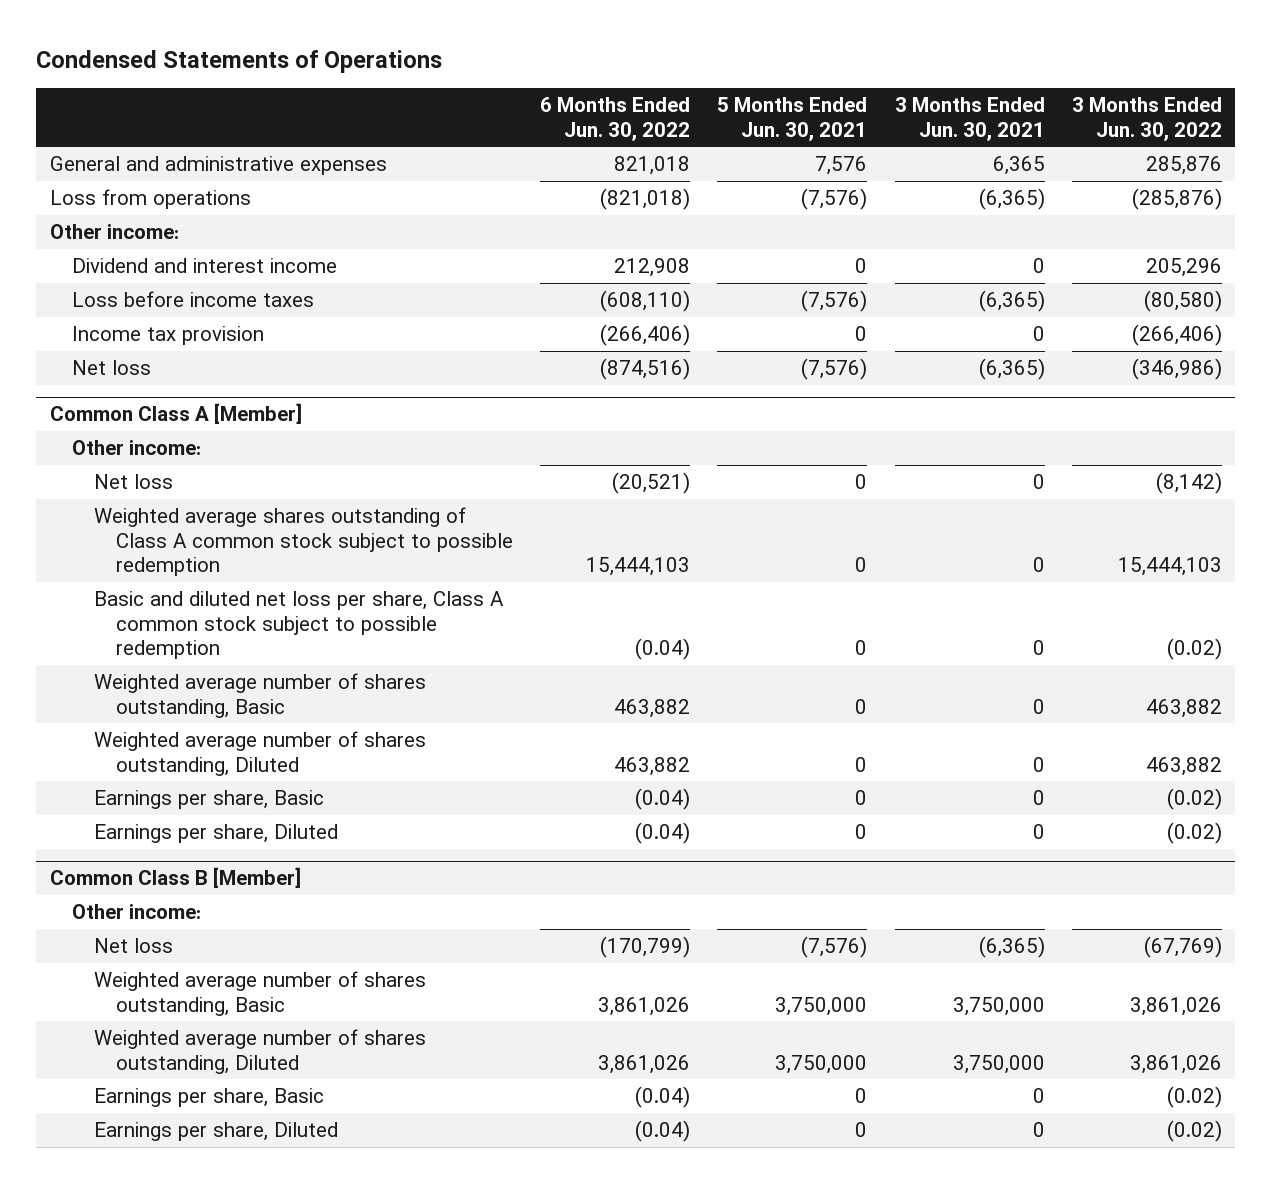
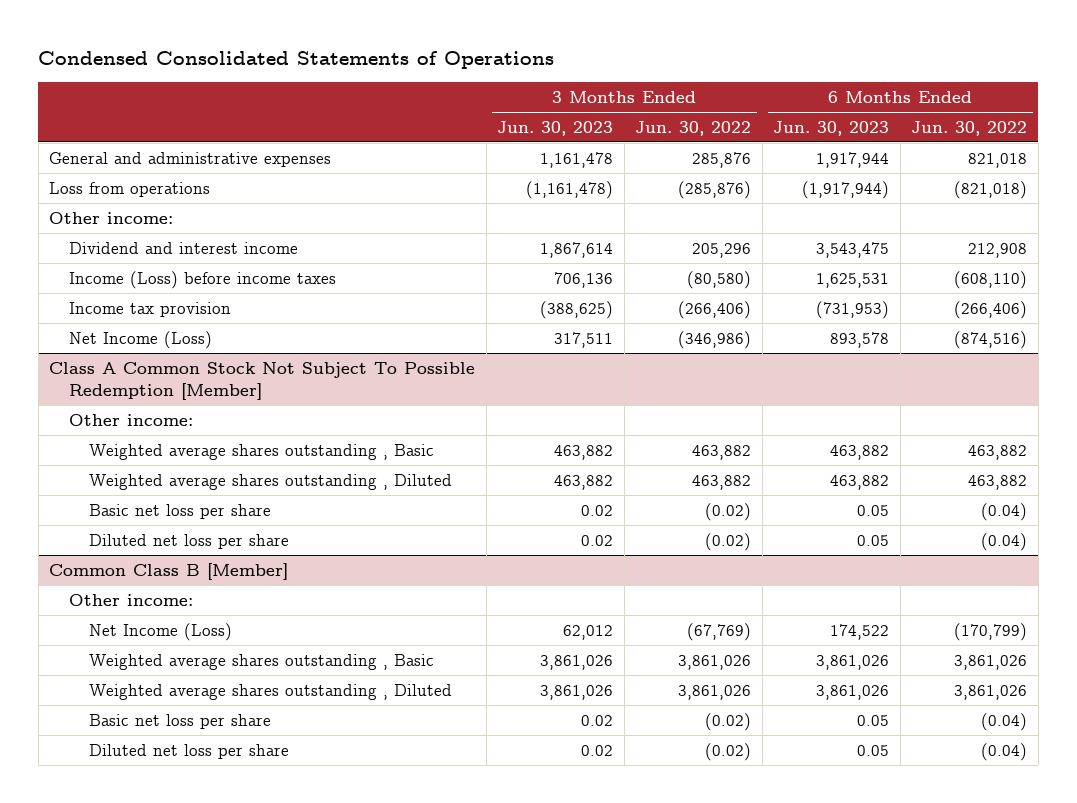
[36,49,443,73] Condensed Statements of Operations -> [38,51,555,70] Condensed Consolidated Statements of Operations
[717,97,868,141] 5 Months Ended Jun. 30, 2021 -> none
[894,97,1045,141] 3 Months Ended Jun. 30, 2021 -> none
none -> [497,120,614,136] Jun. 30, 2023
none -> [773,120,890,136] Jun. 30, 2023
[71,291,314,308] Loss before income taxes -> [69,270,337,289] Income (Loss) before income taxes
[49,403,302,425] Common Class A [Member] -> none
[71,360,151,376] Net loss -> [69,330,213,349] Net Income (Loss)
none -> [49,361,476,401] Class A Common Stock Not Subject To Possible Redemption [Member]
[93,474,173,490] Net loss -> none
[93,507,514,577] Weighted average shares outstanding of Class A common stock subject to possible redemption -> none
[93,591,504,660] Basic and diluted net loss per share, Class A common stock subject to possible redemption -> none
[93,673,426,718] Weighted average number of shares outstanding, Basic -> [88,443,434,460] Weighted average shares outstanding , Basic
[93,731,426,776] Weighted average number of shares outstanding, Diluted -> [88,473,452,490] Weighted average shares outstanding , Diluted
[93,790,324,810] Earnings per share, Basic -> [88,503,271,519] Basic net loss per share
[93,824,338,844] Earnings per share, Diluted -> [88,533,289,549] Diluted net loss per share
[93,938,173,954] Net loss -> [88,622,232,641] Net Income (Loss)
[93,971,426,1016] Weighted average number of shares outstanding, Basic -> [88,653,434,670] Weighted average shares outstanding , Basic
[93,1029,426,1074] Weighted average number of shares outstanding, Diluted -> [88,683,452,700] Weighted average shares outstanding , Diluted
[93,1088,324,1108] Earnings per share, Basic -> [88,713,271,729] Basic net loss per share
[93,1122,338,1142] Earnings per share, Diluted -> [88,743,289,759] Diluted net loss per share

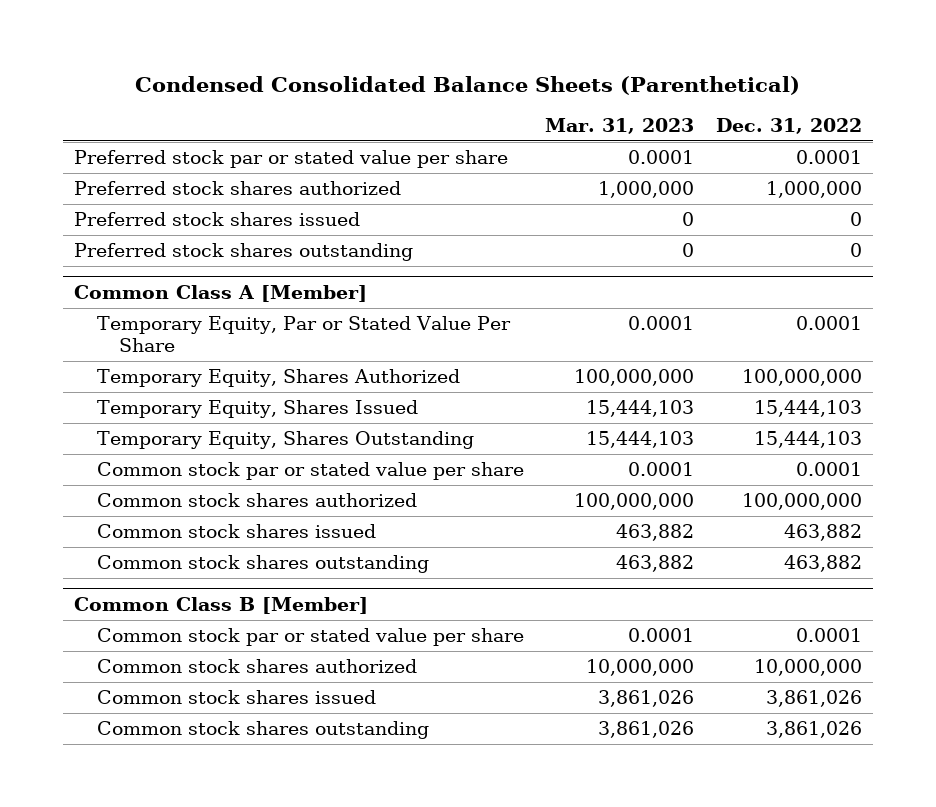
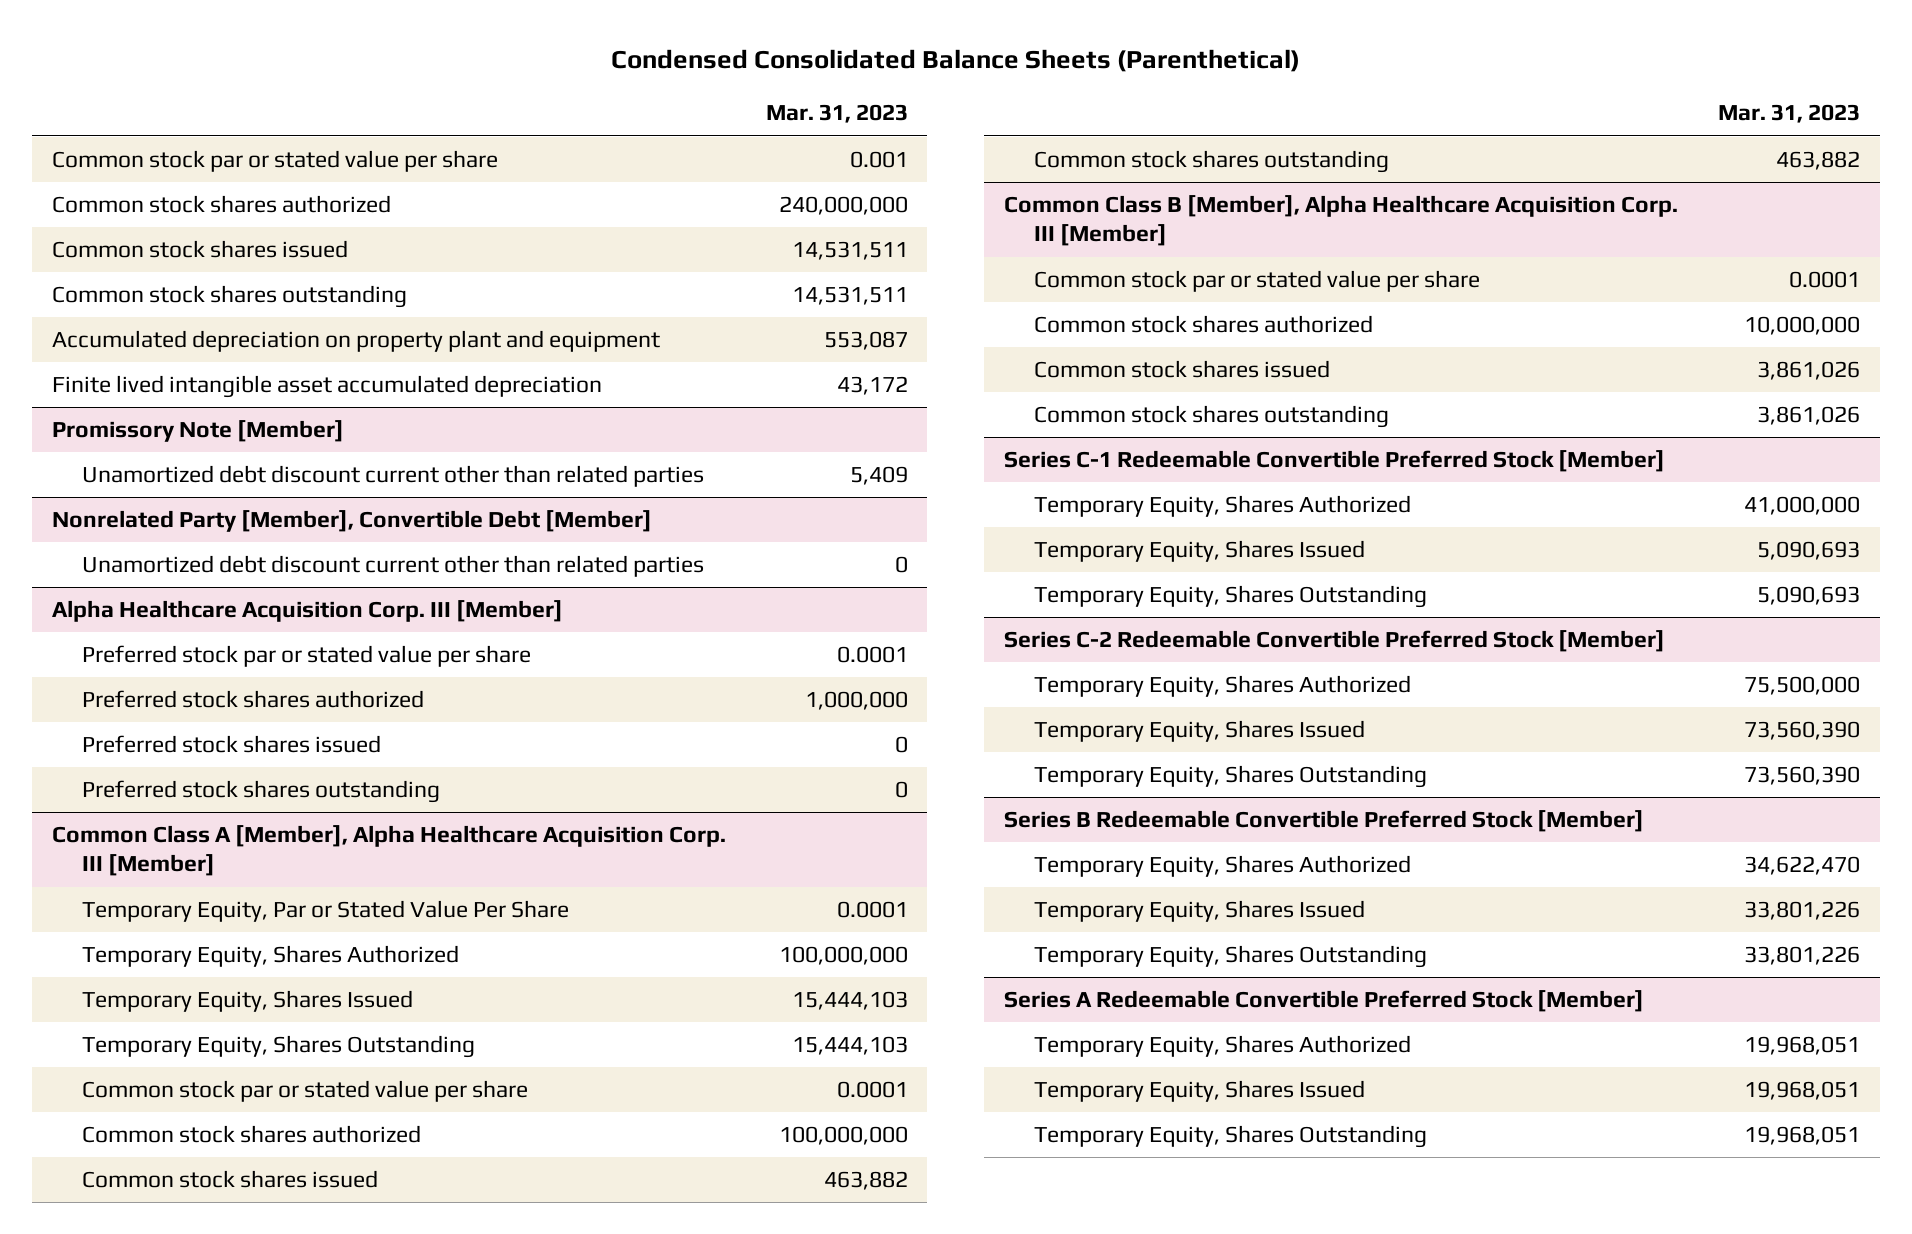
[715,118,862,135] Dec. 31, 2022 -> none
none -> [52,149,499,172] Common stock par or stated value per share
none -> [52,194,392,213] Common stock shares authorized
none -> [52,239,349,258] Common stock shares issued
none -> [52,284,408,308] Common stock shares outstanding
none -> [52,329,661,352] Accumulated depreciation on property plant and equipment
none -> [52,374,603,398] Finite lived intangible asset accumulated depreciation
none -> [52,419,345,442] Promissory Note [Member]
none -> [82,464,705,487] Unamortized debt discount current other than related parties
none -> [52,509,653,532] Nonrelated Party [Member], Convertible Debt [Member]
none -> [82,554,705,577] Unamortized debt discount current other than related parties
none -> [52,599,564,622] Alpha Healthcare Acquisition Corp. III [Member]
[74,284,368,302] Common Class A [Member] -> none
none -> [52,824,727,877] Common Class A [Member], Alpha Healthcare Acquisition Corp. III [Member]
[74,596,369,614] Common Class B [Member] -> none
none -> [1004,194,1679,247] Common Class B [Member], Alpha Healthcare Acquisition Corp. III [Member]
none -> [1004,449,1666,472] Series C-1 Redeemable Convertible Preferred Stock [Member]
none -> [1034,494,1412,517] Temporary Equity, Shares Authorized
none -> [1034,539,1366,562] Temporary Equity, Shares Issued
none -> [1034,584,1428,608] Temporary Equity, Shares Outstanding
none -> [1004,629,1666,652] Series C-2 Redeemable Convertible Preferred Stock [Member]
none -> [1034,674,1412,697] Temporary Equity, Shares Authorized
none -> [1034,719,1366,742] Temporary Equity, Shares Issued
none -> [1034,764,1428,788] Temporary Equity, Shares Outstanding
none -> [1004,809,1645,832] Series B Redeemable Convertible Preferred Stock [Member]
none -> [1034,854,1412,877] Temporary Equity, Shares Authorized
none -> [1034,899,1366,922] Temporary Equity, Shares Issued
none -> [1034,944,1428,968] Temporary Equity, Shares Outstanding
none -> [1004,989,1645,1012] Series A Redeemable Convertible Preferred Stock [Member]
none -> [1034,1034,1412,1057] Temporary Equity, Shares Authorized
none -> [1034,1079,1366,1102] Temporary Equity, Shares Issued
none -> [1034,1124,1428,1148] Temporary Equity, Shares Outstanding

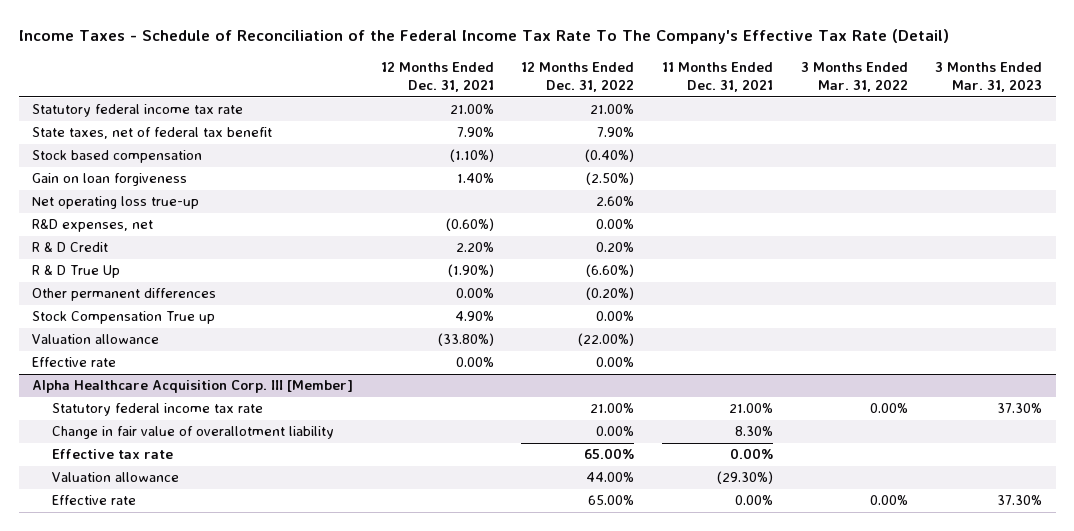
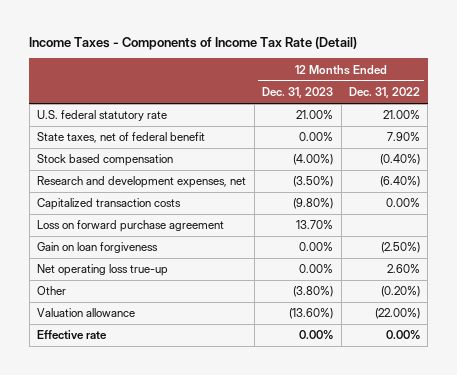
[18,28,949,44] Income Taxes - Schedule of Reconciliation of the Federal Income Tax Rate To The Company's Effective Tax Rate (Detail) -> [29,37,358,51] Income Taxes - Components of Income Tax Rate (Detail)
[380,61,494,93] 12 Months Ended Dec. 31, 2021 -> none
[661,61,773,93] 11 Months Ended Dec. 31, 2021 -> none
[800,61,908,93] 3 Months Ended Mar. 31, 2022 -> none
[935,61,1043,93] 3 Months Ended Mar. 31, 2023 -> none
none -> [262,87,334,99] Dec. 31, 2023
[32,104,244,118] Statutory federal income tax rate -> [37,110,168,122] U.S. federal statutory rate
[32,127,273,140] State taxes, net of federal tax benefit -> [37,132,206,144] State taxes, net of federal benefit
none -> [37,176,247,189] Research and development expenses, net
none -> [37,198,182,211] Capitalized transaction costs
none -> [37,220,225,233] Loss on forward purchase agreement
[32,219,154,233] R&D expenses, net -> none
[32,242,109,253] R & D Credit -> none
[32,265,121,279] R & D True Up -> none
[32,311,216,325] Stock Compensation True up -> none
[32,288,217,302] Other permanent differences -> [37,286,67,296] Other
[32,380,354,394] Alpha Healthcare Acquisition Corp. III [Member] -> none
[51,403,263,417] Statutory federal income tax rate -> none
[51,426,334,440] Change in fair value of overallotment liability -> none
[51,449,173,460] Effective tax rate -> none
[51,472,179,483] Valuation allowance -> none
[51,495,136,506] Effective rate -> none

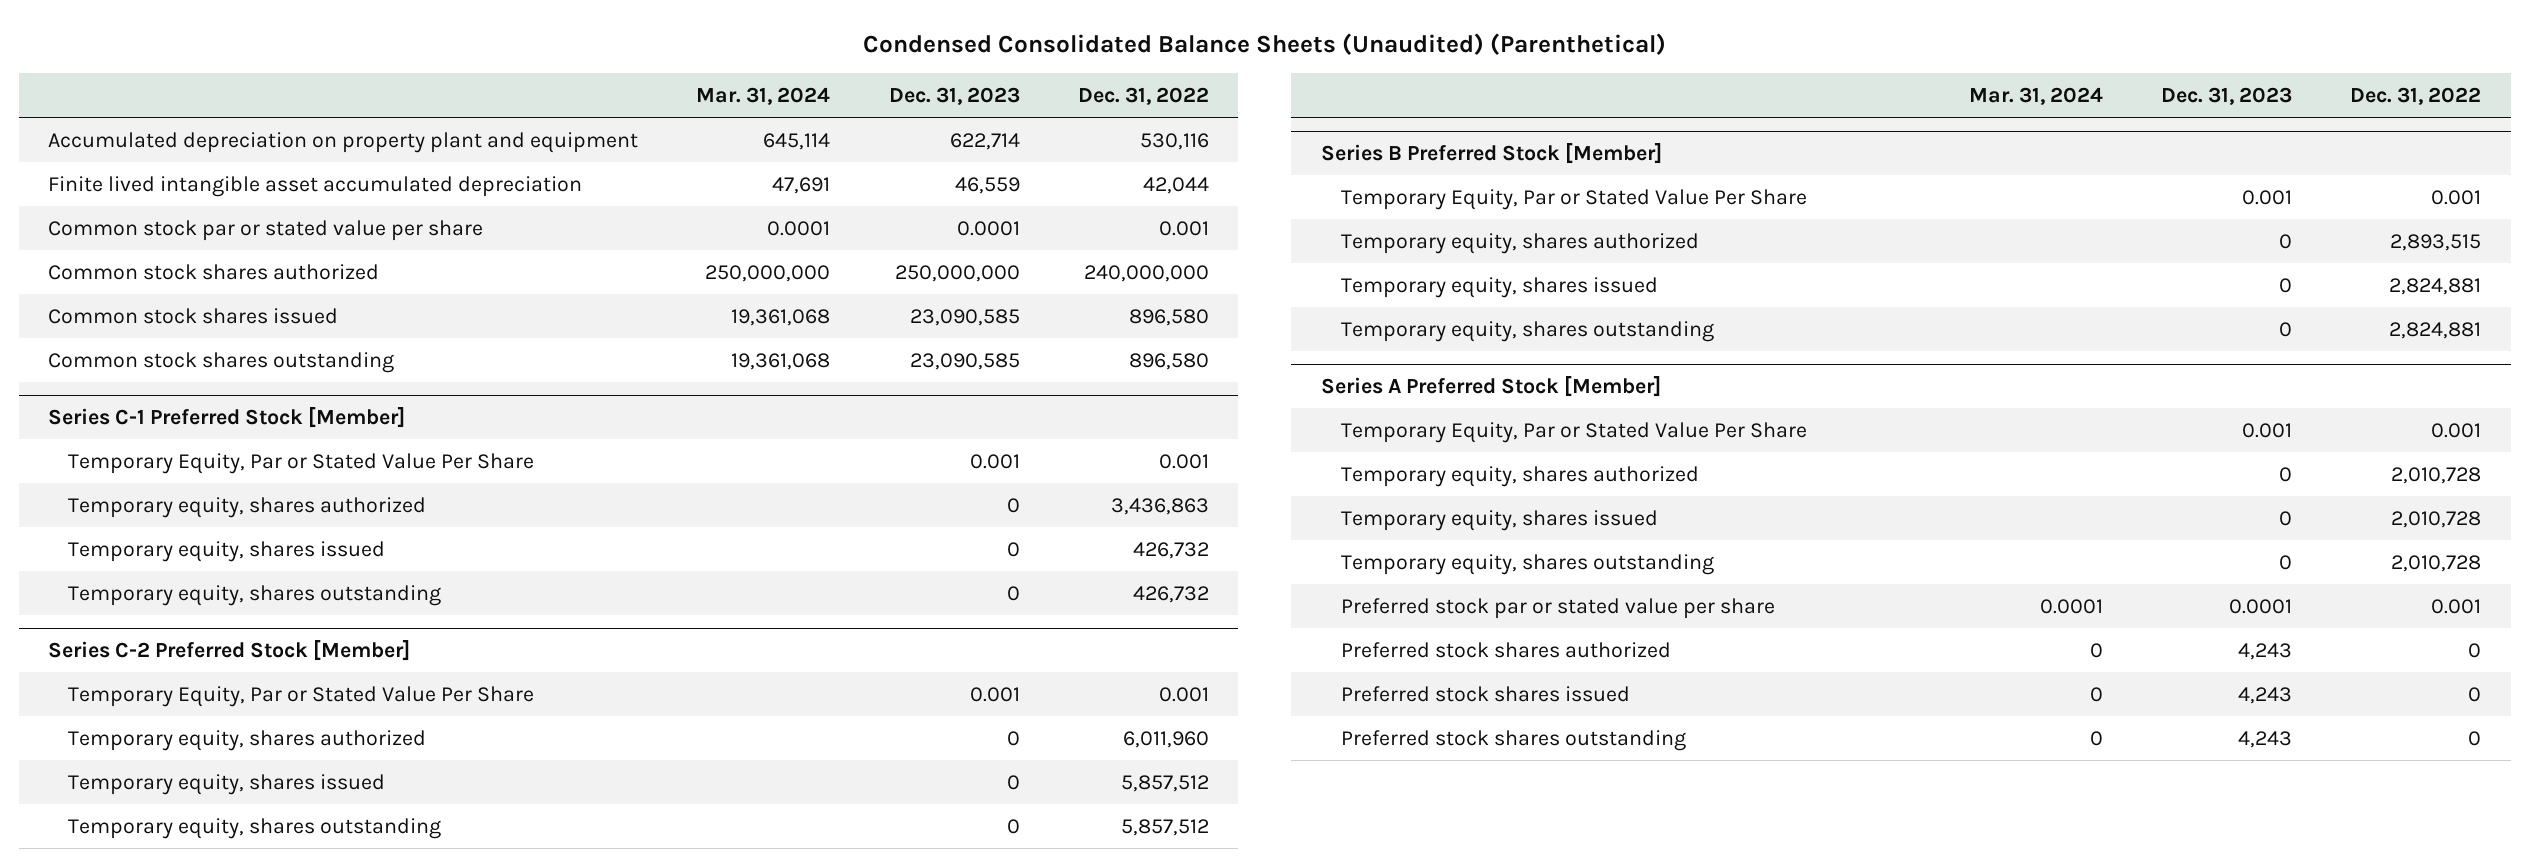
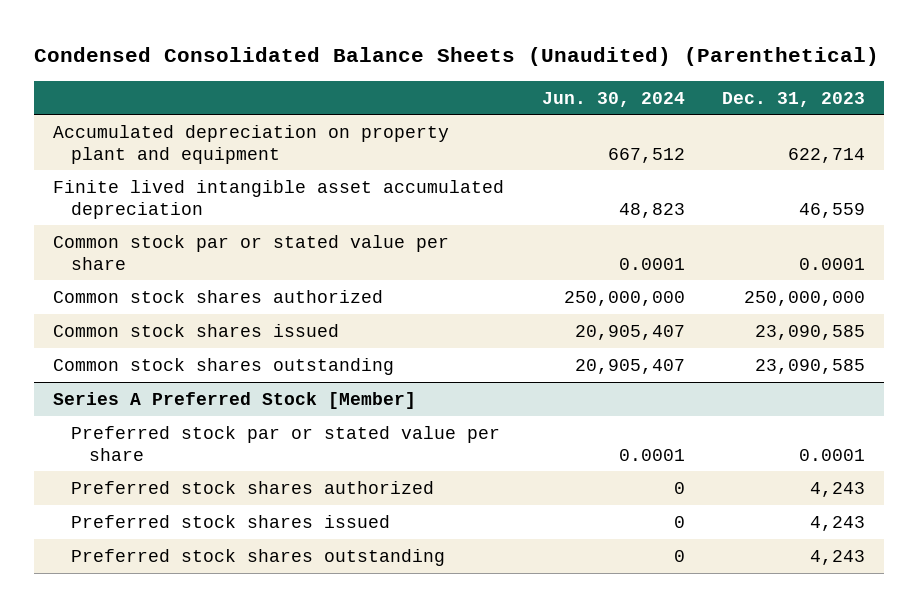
[696,86,831,105] Mar. 31, 2024 -> none
[1077,86,1209,105] Dec. 31, 2022 -> none
none -> [541,91,685,107] Jun. 30, 2024
[48,406,406,428] Series C-1 Preferred Stock [Member] -> none
[68,452,535,474] Temporary Equity, Par or Stated Value Per Share -> none
[68,496,427,518] Temporary equity, shares authorized -> none
[68,540,386,562] Temporary equity, shares issued -> none
[68,584,442,606] Temporary equity, shares outstanding -> none
[48,639,411,661] Series C-2 Preferred Stock [Member] -> none
[68,685,535,707] Temporary Equity, Par or Stated Value Per Share -> none
[68,729,427,751] Temporary equity, shares authorized -> none
[68,773,386,795] Temporary equity, shares issued -> none
[68,817,442,839] Temporary equity, shares outstanding -> none
[1320,142,1662,164] Series B Preferred Stock [Member] -> none
[1340,188,1807,210] Temporary Equity, Par or Stated Value Per Share -> none
[1340,232,1699,254] Temporary equity, shares authorized -> none
[1340,276,1658,298] Temporary equity, shares issued -> none
[1340,320,1714,342] Temporary equity, shares outstanding -> none
[1340,421,1807,443] Temporary Equity, Par or Stated Value Per Share -> none
[1340,465,1699,487] Temporary equity, shares authorized -> none
[1340,509,1658,531] Temporary equity, shares issued -> none
[1340,553,1714,575] Temporary equity, shares outstanding -> none

